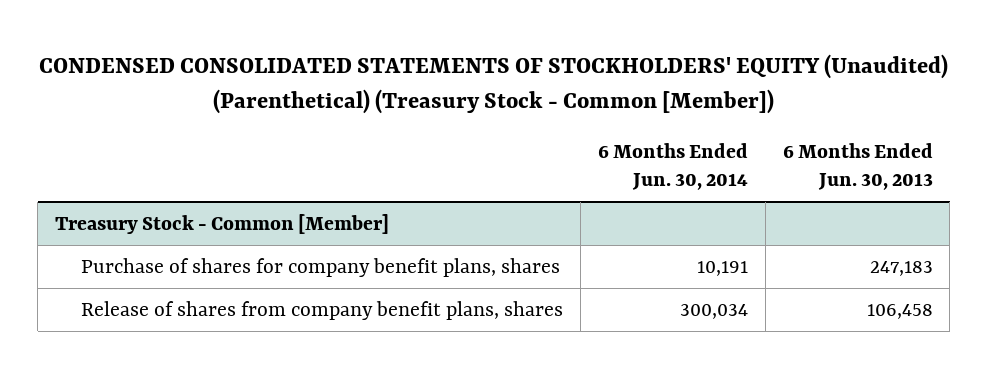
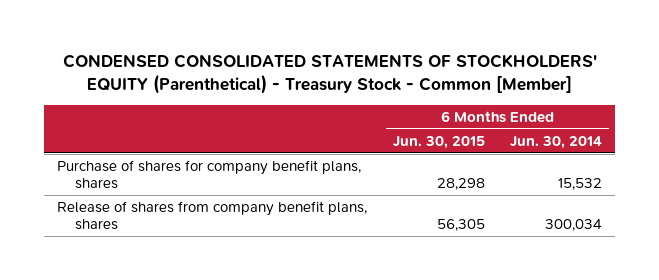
[38,53,948,115] CONDENSED CONSOLIDATED STATEMENTS OF STOCKHOLDERS' EQUITY (Unaudited) (Parenthetical) (Treasury Stock - Common [Member]) -> [62,54,597,94] CONDENSED CONSOLIDATED STATEMENTS OF STOCKHOLDERS' EQUITY (Parenthetical) - Treasury Stock - Common [Member]
[782,143,933,191] 6 Months Ended Jun. 30, 2013 -> none
none -> [392,135,485,149] Jun. 30, 2015
[55,213,390,234] Treasury Stock - Common [Member] -> none
[696,260,748,276] 10,191 -> [558,178,603,191] 15,532

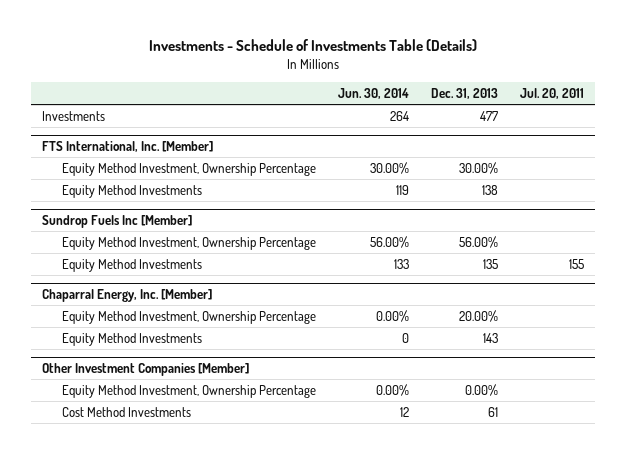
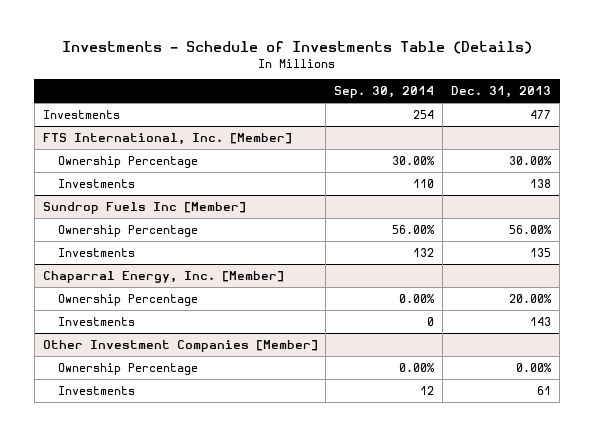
[337,87,409,99] Jun. 30, 2014 -> none
[519,87,584,99] Jul. 20, 2011 -> none
none -> [334,86,435,99] Sep. 30, 2014
[61,162,316,176] Equity Method Investment, Ownership Percentage -> [57,155,198,168] Ownership Percentage
[61,184,202,198] Equity Method Investments -> [57,178,135,188] Investments
[61,236,316,250] Equity Method Investment, Ownership Percentage -> [57,224,198,237] Ownership Percentage
[61,258,202,272] Equity Method Investments -> [57,247,135,257] Investments
[61,310,316,324] Equity Method Investment, Ownership Percentage -> [57,293,198,306] Ownership Percentage
[61,332,202,346] Equity Method Investments -> [57,316,135,326] Investments
[61,406,191,417] Cost Method Investments -> none
[61,384,316,398] Equity Method Investment, Ownership Percentage -> [57,362,198,375] Ownership Percentage
none -> [57,385,135,395] Investments

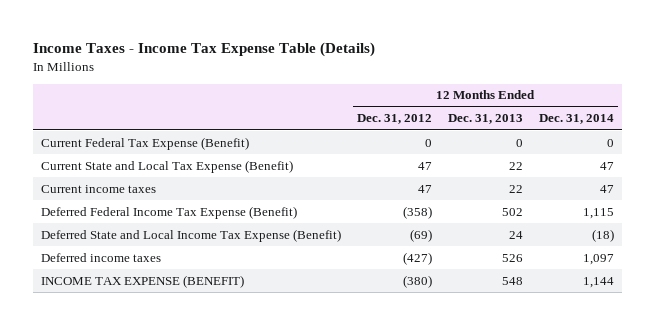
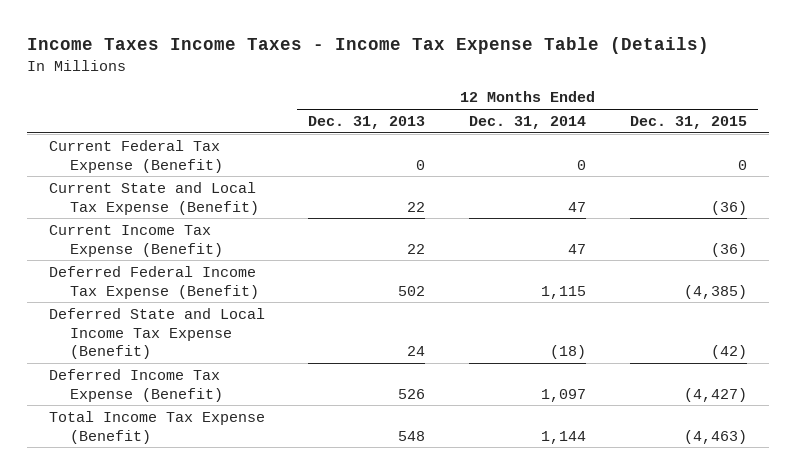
[33,42,376,58] Income Taxes - Income Tax Expense Table (Details) -> [26,37,709,55] Income Taxes Income Taxes - Income Tax Expense Table (Details)
[357,114,433,125] Dec. 31, 2012 -> none
none -> [629,115,747,129] Dec. 31, 2015
[41,184,157,193] Current income taxes -> [48,224,223,257] Current Income Tax Expense (Benefit)
[41,252,162,262] Deferred income taxes -> [48,368,223,402] Deferred Income Tax Expense (Benefit)
[41,274,245,288] INCOME TAX EXPENSE (BENEFIT) -> [48,410,265,444] Total Income Tax Expense (Benefit)

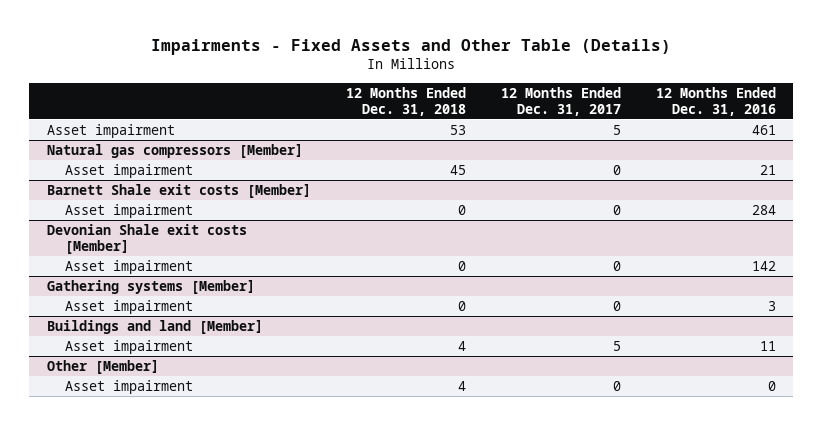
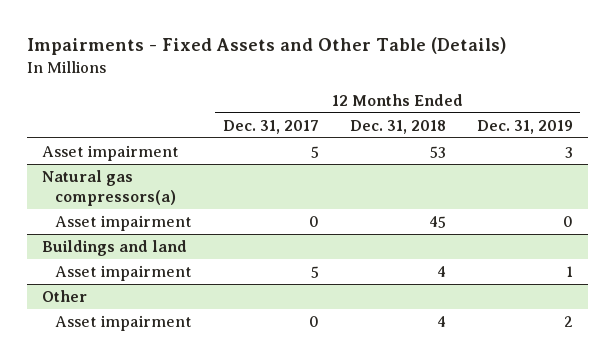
[655,86,776,116] 12 Months Ended Dec. 31, 2016 -> none
none -> [476,119,573,134] Dec. 31, 2019
[46,143,303,158] Natural gas compressors [Member] -> [42,169,177,207] Natural gas compressors(a)
[46,183,311,198] Barnett Shale exit costs [Member] -> none
[64,203,193,218] Asset impairment -> none
[46,223,247,254] Devonian Shale exit costs [Member] -> none
[64,259,193,274] Asset impairment -> none
[46,279,255,294] Gathering systems [Member] -> none
[64,299,193,314] Asset impairment -> none
[46,319,263,334] Buildings and land [Member] -> [42,239,188,256] Buildings and land
[46,359,159,374] Other [Member] -> [42,289,88,302] Other

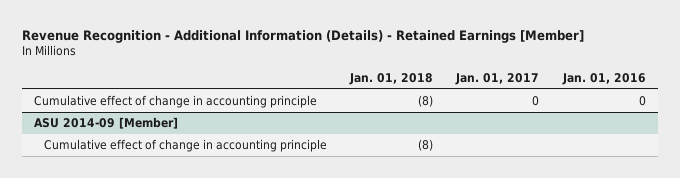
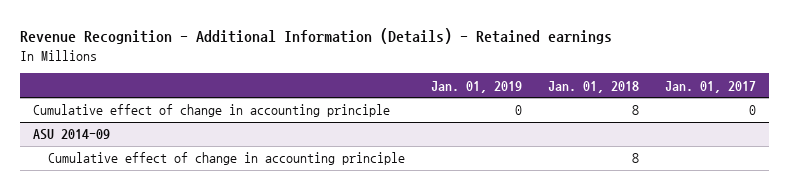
[22,29,585,43] Revenue Recognition - Additional Information (Details) - Retained Earnings [Member] -> [19,28,612,45] Revenue Recognition - Additional Information (Details) - Retained earnings
[561,72,646,85] Jan. 01, 2016 -> none
none -> [431,80,523,93] Jan. 01, 2019
[418,95,434,108] (8) -> [632,105,640,116] 8
[34,117,179,130] ASU 2014-09 [Member] -> [32,129,110,141] ASU 2014-09
[418,139,434,152] (8) -> [632,153,640,164] 8

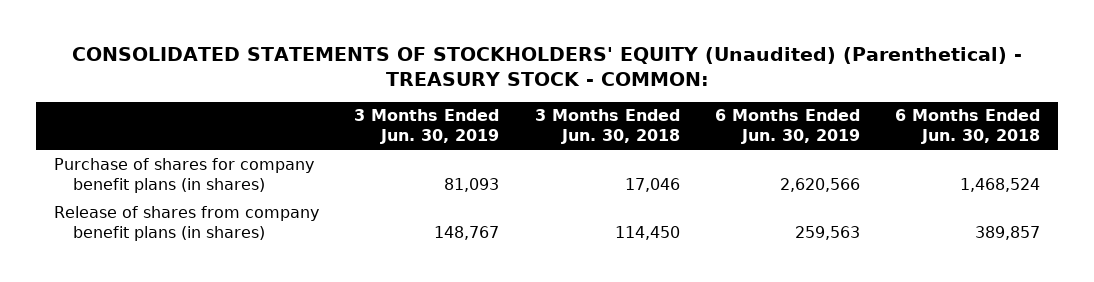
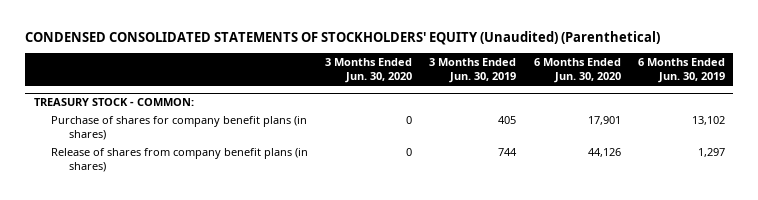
[72,46,1023,86] CONSOLIDATED STATEMENTS OF STOCKHOLDERS' EQUITY (Unaudited) (Parenthetical) - TREASURY STOCK - COMMON: -> [24,31,660,46] CONDENSED CONSOLIDATED STATEMENTS OF STOCKHOLDERS' EQUITY (Unaudited) (Parenthetical)
[534,109,680,145] 3 Months Ended Jun. 30, 2018 -> none
[895,109,1041,145] 6 Months Ended Jun. 30, 2018 -> none
none -> [325,58,413,84] 3 Months Ended Jun. 30, 2020
none -> [533,58,621,84] 6 Months Ended Jun. 30, 2020
none -> [33,97,194,106] TREASURY STOCK - COMMON:
[444,177,500,192] 81,093 -> [498,115,517,124] 405
[780,177,861,192] 2,620,566 -> [691,115,725,125] 13,102
[434,225,500,240] 148,767 -> [498,147,518,156] 744
[795,225,861,240] 259,563 -> [697,147,725,157] 1,297

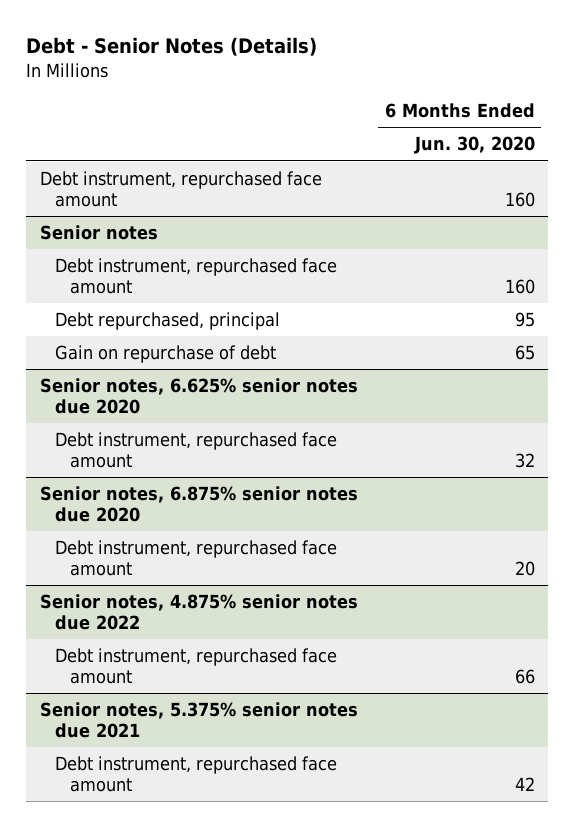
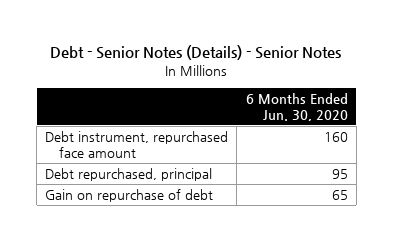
[26,37,318,57] Debt - Senior Notes (Details) -> [50,45,342,61] Debt - Senior Notes (Details) - Senior Notes
[39,224,158,240] Senior notes -> none
[54,257,337,294] Debt instrument, repurchased face amount -> none
[39,377,358,414] Senior notes, 6.625% senior notes due 2020 -> none
[54,431,337,468] Debt instrument, repurchased face amount -> none
[39,485,358,522] Senior notes, 6.875% senior notes due 2020 -> none
[54,539,337,576] Debt instrument, repurchased face amount -> none
[39,593,358,630] Senior notes, 4.875% senior notes due 2022 -> none
[54,647,337,684] Debt instrument, repurchased face amount -> none
[39,701,358,738] Senior notes, 5.375% senior notes due 2021 -> none
[54,755,337,792] Debt instrument, repurchased face amount -> none

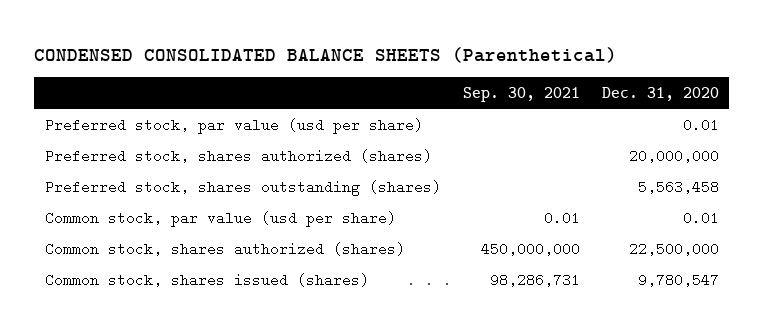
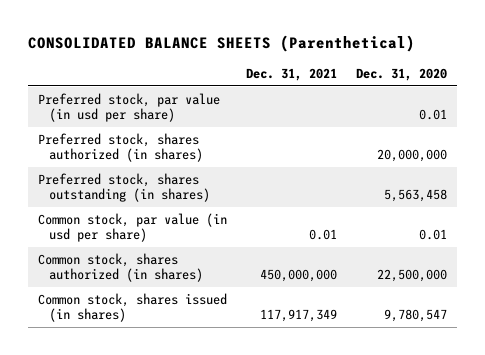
[34,46,618,63] CONDENSED CONSOLIDATED BALANCE SHEETS (Parenthetical) -> [27,35,415,53] CONSOLIDATED BALANCE SHEETS (Parenthetical)
[462,86,580,102] Sep. 30, 2021 -> none
none -> [245,67,337,81] Dec. 31, 2021
[45,117,424,134] Preferred stock, par value (usd per share) -> [37,92,220,122] Preferred stock, par value (in usd per share)
[45,148,433,163] Preferred stock, shares authorized (shares) -> [37,132,203,162] Preferred stock, shares authorized (in shares)
[45,179,442,196] Preferred stock, shares outstanding (shares) -> [37,172,210,202] Preferred stock, shares outstanding (in shares)
[45,210,397,227] Common stock, par value (usd per share) -> [37,212,227,242] Common stock, par value (in usd per share)
[45,241,406,256] Common stock, shares authorized (shares) -> [37,252,203,282] Common stock, shares authorized (in shares)
[45,272,370,287] Common stock, shares issued (shares) -> [37,292,227,322] Common stock, shares issued (in shares)

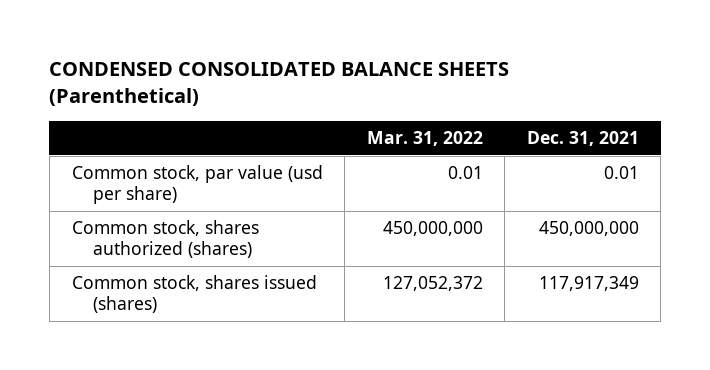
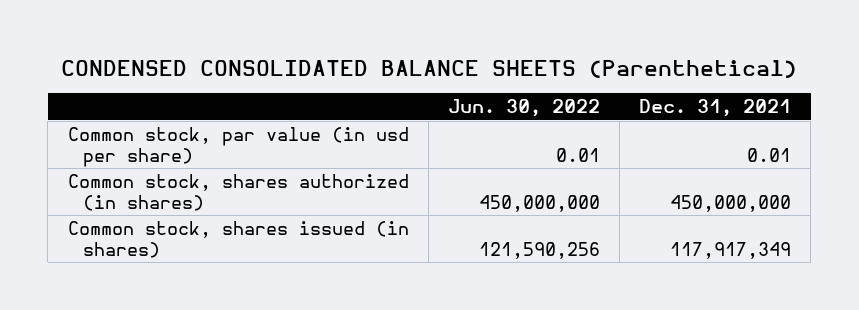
[366,130,483,146] Mar. 31, 2022 -> none
none -> [447,99,600,118] Jun. 30, 2022
[71,165,323,205] Common stock, par value (usd per share) -> [67,126,409,167] Common stock, par value (in usd per share)
[71,220,259,259] Common stock, shares authorized (shares) -> [67,173,409,211] Common stock, shares authorized (in shares)
[71,275,317,314] Common stock, shares issued (shares) -> [67,220,409,258] Common stock, shares issued (in shares)

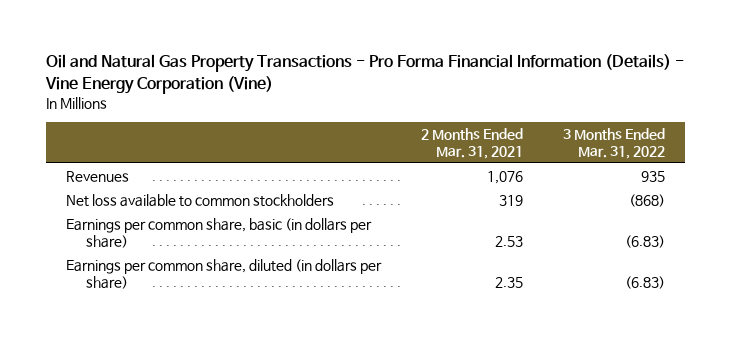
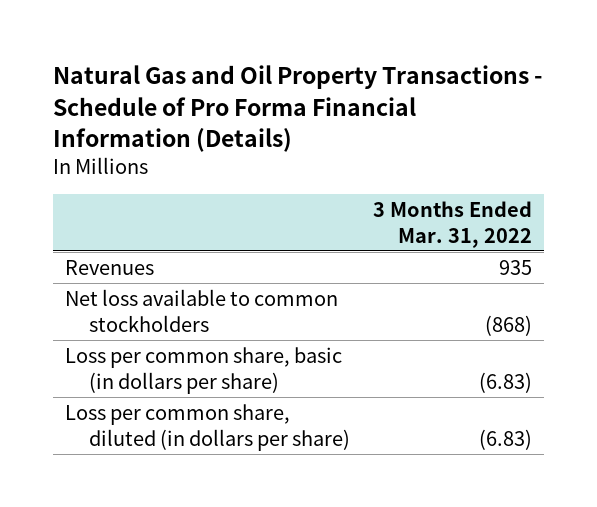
[44,54,684,95] Oil and Natural Gas Property Transactions - Pro Forma Financial Information (Details) - Vine Energy Corporation (Vine) -> [52,65,543,152] Natural Gas and Oil Property Transactions - Schedule of Pro Forma Financial Information (Details)
[420,127,523,159] 2 Months Ended Mar. 31, 2021 -> none
[65,217,372,249] Earnings per common share, basic (in dollars per share) -> [64,346,342,394] Loss per common share, basic (in dollars per share)
[65,258,382,290] Earnings per common share, diluted (in dollars per share) -> [64,403,351,451] Loss per common share, diluted (in dollars per share)

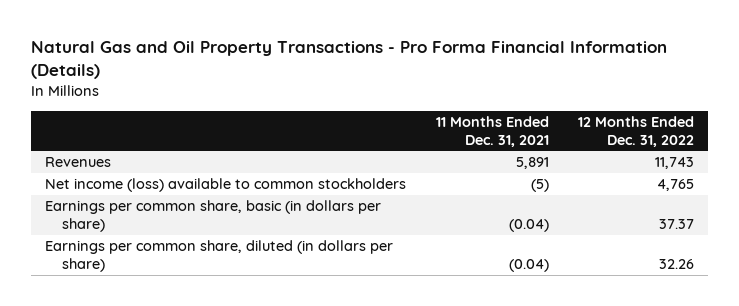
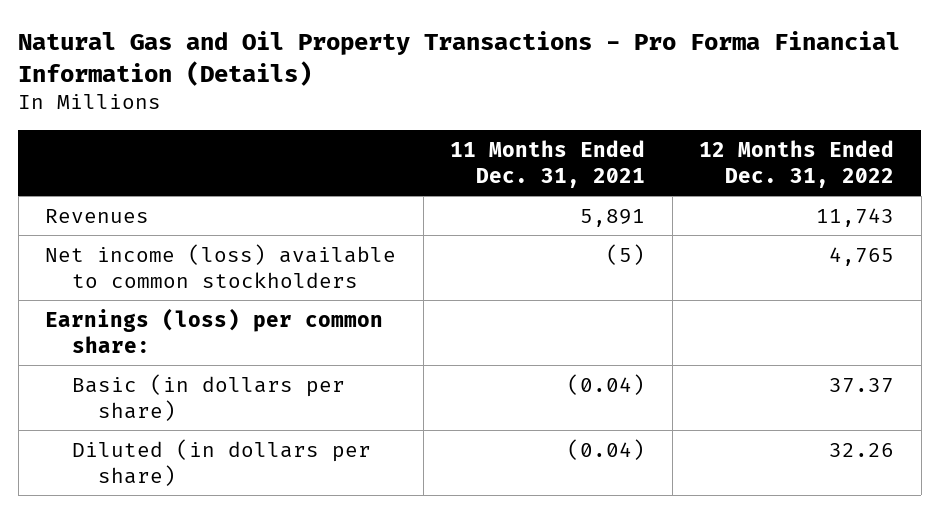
none -> [45,307,384,353] Earnings (loss) per common share:
[45,200,382,232] Earnings per common share, basic (in dollars per share) -> [71,373,345,421] Basic (in dollars per share)
[45,240,394,272] Earnings per common share, diluted (in dollars per share) -> [71,438,371,486] Diluted (in dollars per share)

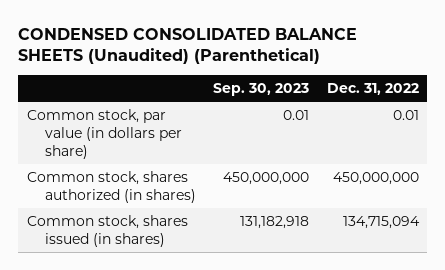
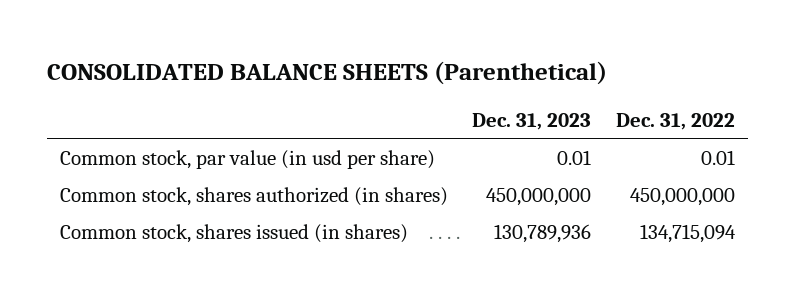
[18,27,358,65] CONDENSED CONSOLIDATED BALANCE SHEETS (Unaudited) (Parenthetical) -> [47,61,608,86] CONSOLIDATED BALANCE SHEETS (Parenthetical)
[213,82,310,96] Sep. 30, 2023 -> none
none -> [472,113,592,131] Dec. 31, 2023
[26,108,183,159] Common stock, par value (in dollars per share) -> [59,149,435,169] Common stock, par value (in usd per share)

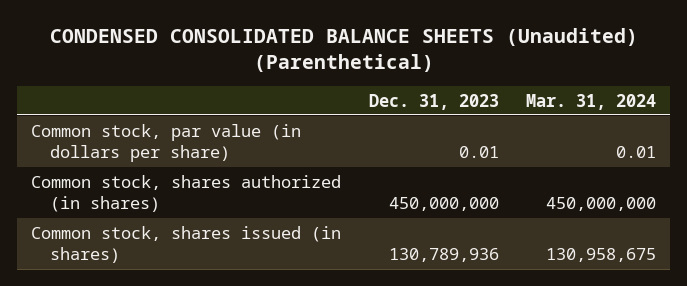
[47,61,608,86] CONSOLIDATED BALANCE SHEETS (Parenthetical) -> [49,28,638,73] CONDENSED CONSOLIDATED BALANCE SHEETS (Unaudited) (Parenthetical)
[616,113,736,131] Dec. 31, 2022 -> none
none -> [526,93,657,110] Mar. 31, 2024
[59,149,435,169] Common stock, par value (in usd per share) -> [30,123,301,163] Common stock, par value (in dollars per share)

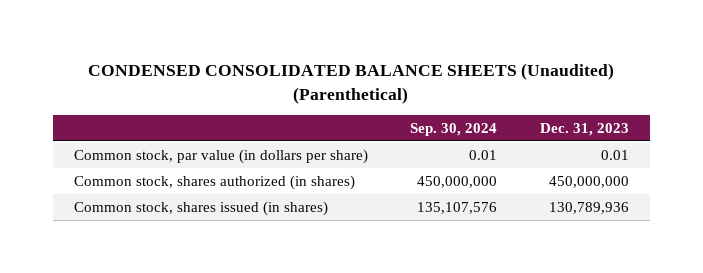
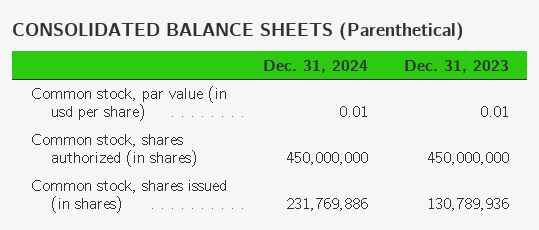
[88,63,615,104] CONDENSED CONSOLIDATED BALANCE SHEETS (Unaudited) (Parenthetical) -> [12,22,465,42] CONSOLIDATED BALANCE SHEETS (Parenthetical)
[410,122,498,136] Sep. 30, 2024 -> none
none -> [262,59,368,73] Dec. 31, 2024
[73,148,368,164] Common stock, par value (in dollars per share) -> [30,86,227,122] Common stock, par value (in usd per share)

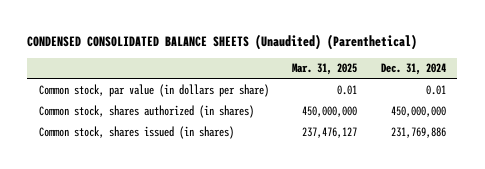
[12,22,465,42] CONSOLIDATED BALANCE SHEETS (Parenthetical) -> [27,33,418,50] CONDENSED CONSOLIDATED BALANCE SHEETS (Unaudited) (Parenthetical)
[403,59,509,73] Dec. 31, 2023 -> none
none -> [292,63,358,76] Mar. 31, 2025
[30,86,227,122] Common stock, par value (in usd per share) -> [39,83,270,97] Common stock, par value (in dollars per share)

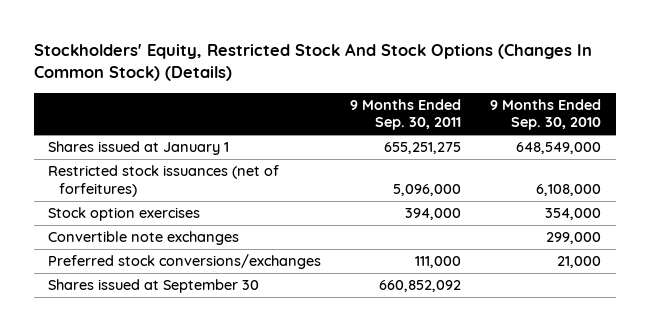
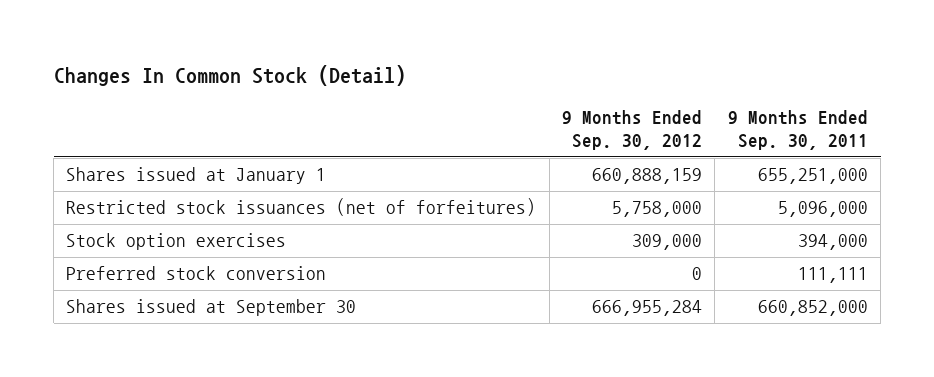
[34,43,593,82] Stockholders' Equity, Restricted Stock And Stock Options (Changes In Common Stock) (Details) -> [53,65,406,87] Changes In Common Stock (Detail)
[490,98,602,131] 9 Months Ended Sep. 30, 2010 -> none
none -> [562,110,703,150] 9 Months Ended Sep. 30, 2012
[384,142,462,155] 655,251,275 -> [757,168,868,185] 655,251,000
[48,231,240,246] Convertible note exchanges -> none
[48,254,322,270] Preferred stock conversions/exchanges -> [66,266,327,281] Preferred stock conversion
[415,256,462,269] 111,000 -> [797,267,868,284] 111,111
[379,280,462,293] 660,852,092 -> [757,300,868,317] 660,852,000

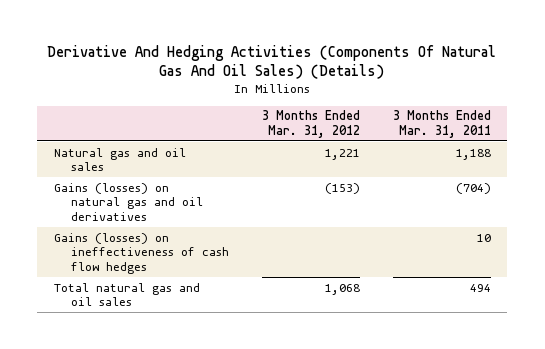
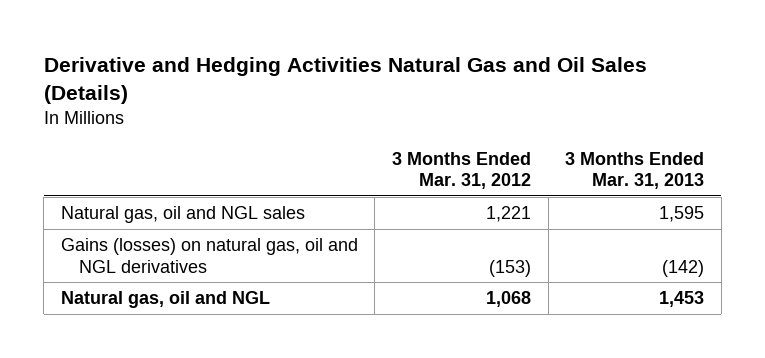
[47,44,497,80] Derivative And Hedging Activities (Components Of Natural Gas And Oil Sales) (Details) -> [43,56,647,104] Derivative and Hedging Activities Natural Gas and Oil Sales (Details)
[392,110,491,138] 3 Months Ended Mar. 31, 2011 -> none
none -> [565,151,705,190] 3 Months Ended Mar. 31, 2013
[53,232,230,274] Gains (losses) on ineffectiveness of cash flow hedges -> none
[53,147,186,172] Natural gas and oil sales -> [60,206,305,224] Natural gas, oil and NGL sales
[53,182,204,221] Gains (losses) on natural gas and oil derivatives -> [60,238,358,273] Gains (losses) on natural gas, oil and NGL derivatives
[53,282,200,307] Total natural gas and oil sales -> [60,291,270,309] Natural gas, oil and NGL

